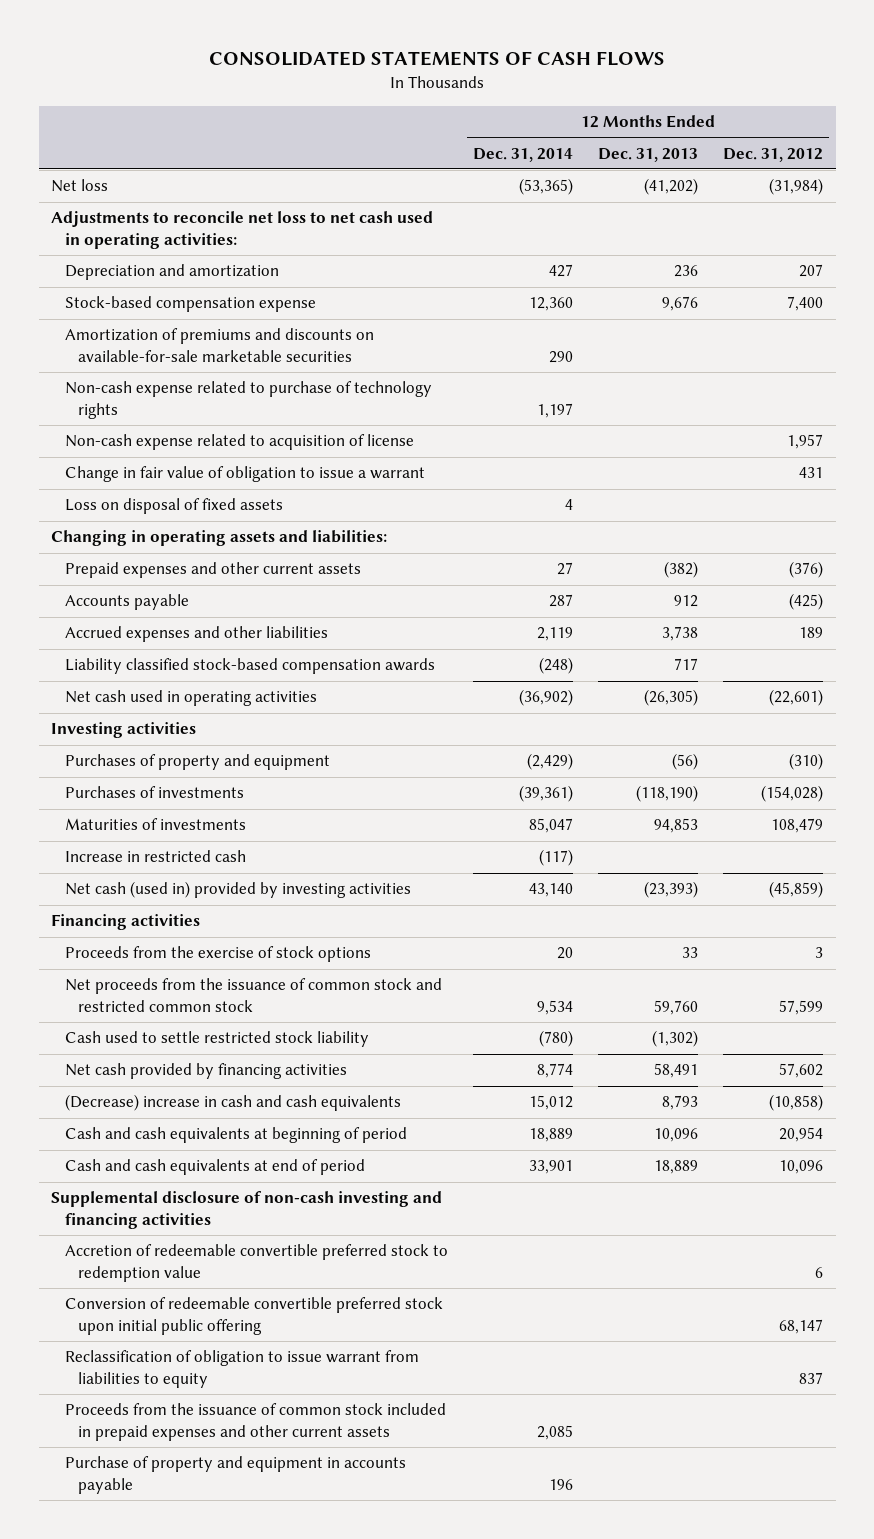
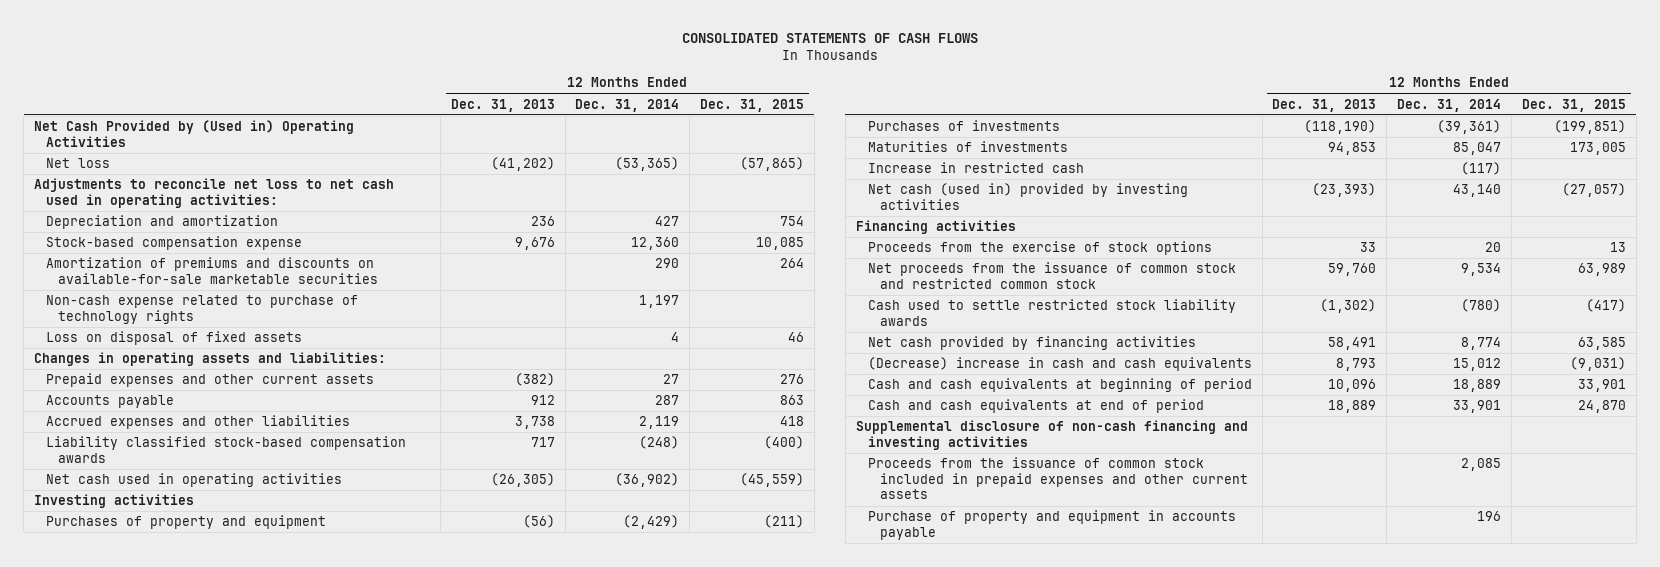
[723,147,824,162] Dec. 31, 2012 -> none
none -> [700,98,805,112] Dec. 31, 2015
none -> [33,120,354,147] Net Cash Provided by (Used in) Operating Activities
[64,434,414,451] Non-cash expense related to acquisition of license -> none
[64,466,425,483] Change in fair value of obligation to issue a warrant -> none
[51,530,388,547] Changing in operating assets and liabilities: -> [33,352,386,367] Changes in operating assets and liabilities:
[64,1031,369,1048] Cash used to settle restricted stock liability -> [867,299,1236,326] Cash used to settle restricted stock liability awards
[64,1244,448,1283] Accretion of redeemable convertible preferred stock to redemption value -> none
[64,1297,443,1336] Conversion of redeemable convertible preferred stock upon initial public offering -> none
[64,1350,419,1389] Reclassification of obligation to issue warrant from liabilities to equity -> none
[51,1191,443,1230] Supplemental disclosure of non-cash investing and financing activities -> [855,420,1248,450] Supplemental disclosure of non-cash financing and investing activities

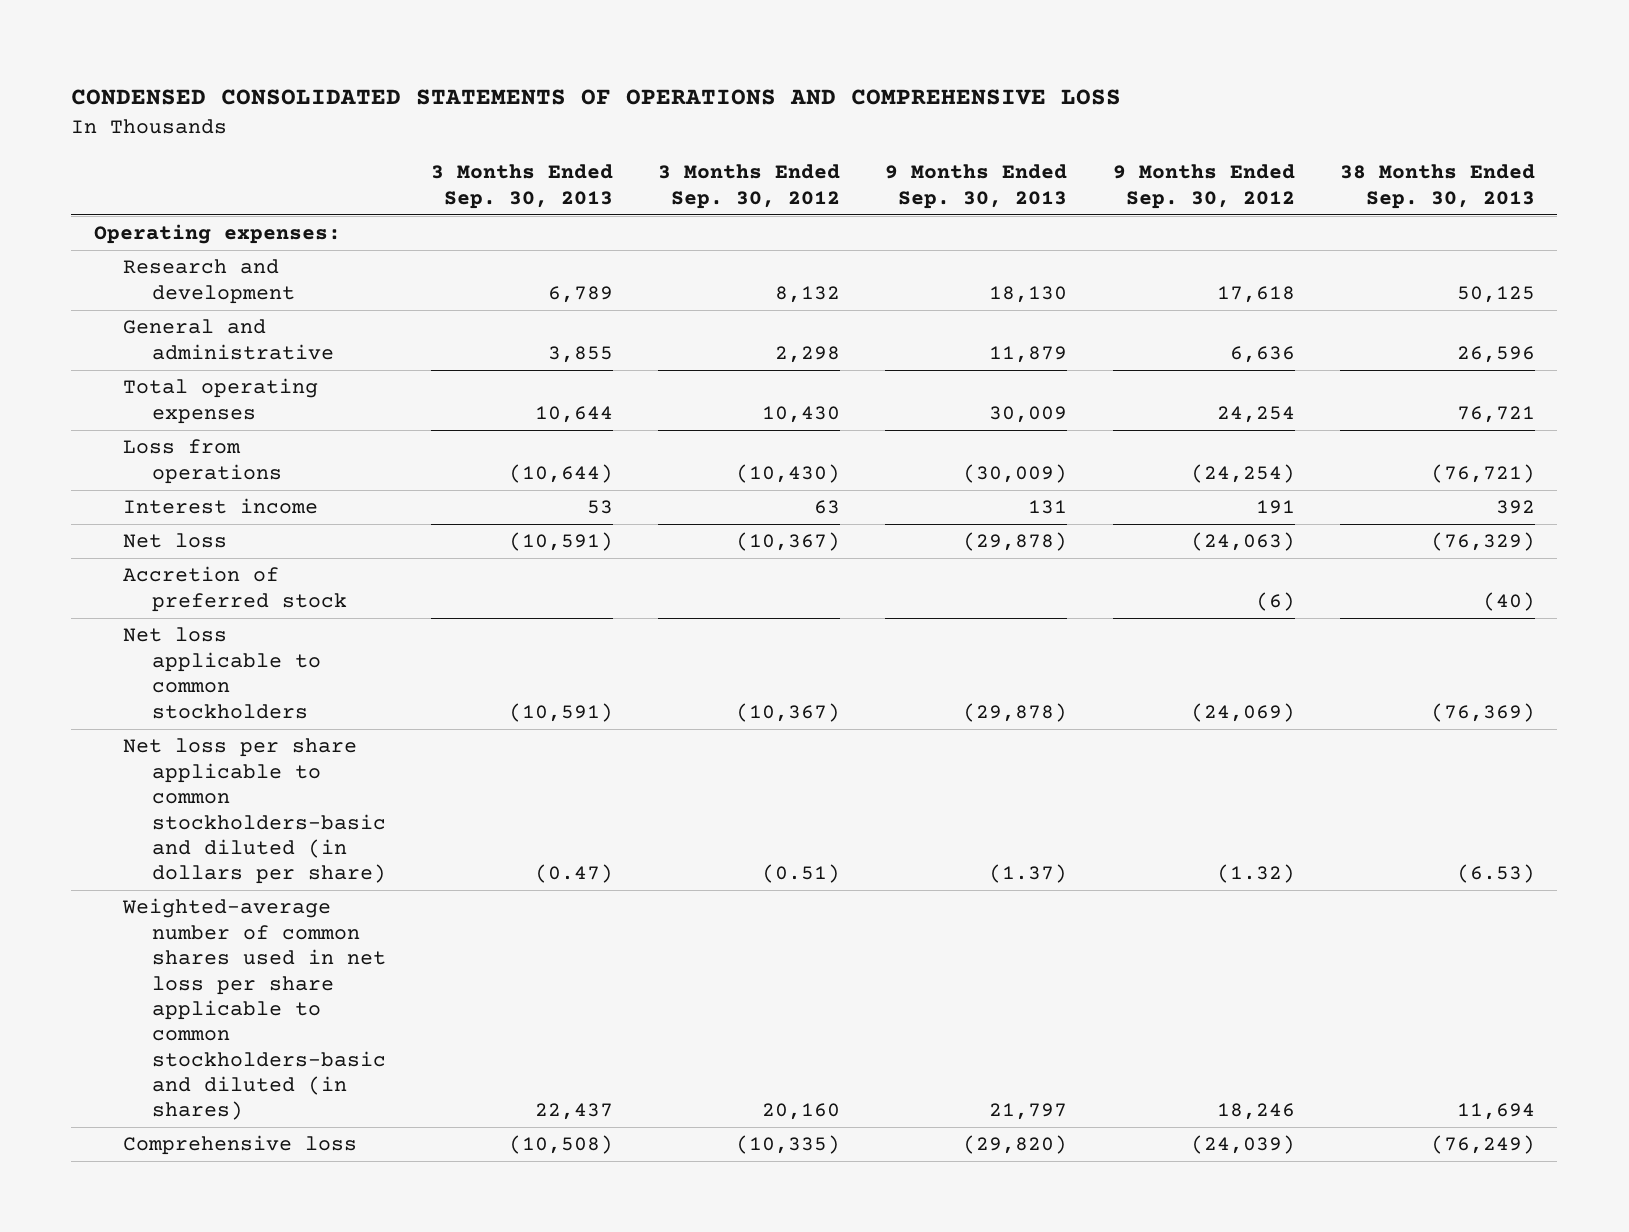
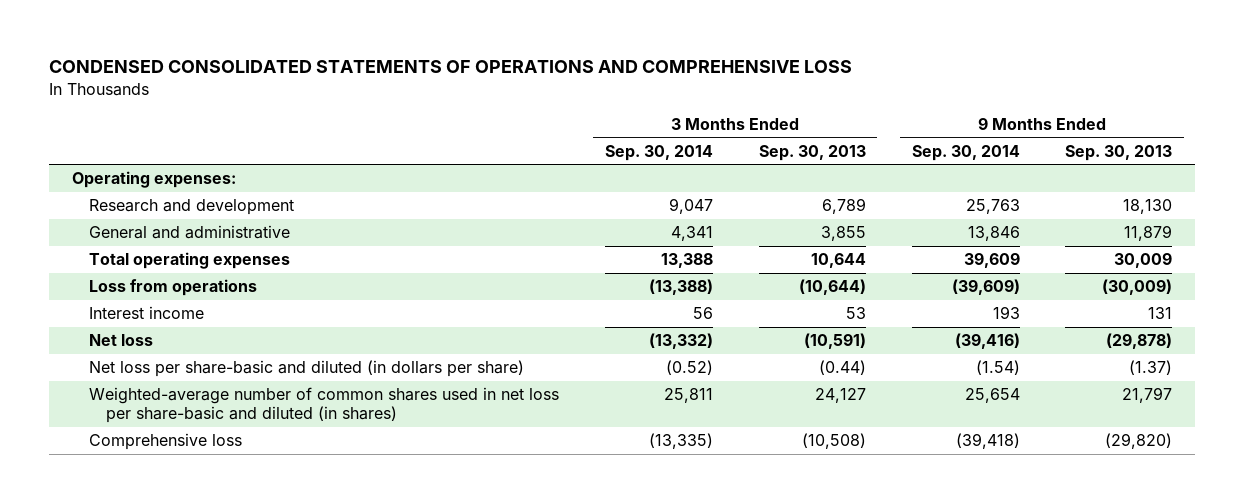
[658,164,841,209] 3 Months Ended Sep. 30, 2012 -> none
[1112,164,1295,209] 9 Months Ended Sep. 30, 2012 -> none
[1339,164,1535,209] 38 Months Ended Sep. 30, 2013 -> none
none -> [604,144,713,161] Sep. 30, 2014
none -> [911,144,1020,161] Sep. 30, 2014
[122,566,347,612] Accretion of preferred stock -> none
[122,627,321,719] Net loss applicable to common stockholders -> none
[122,738,386,885] Net loss per share applicable to common stockholders-basic and diluted (in dollars per share) -> [88,360,524,378] Net loss per share-basic and diluted (in dollars per share)
[534,864,613,884] (0.47) -> [818,360,866,376] (0.44)
[121,898,386,1121] Weighted-average number of common shares used in net loss per share applicable to common stockholders-basic and diluted (in shares) -> [88,387,559,424] Weighted-average number of common shares used in net loss per share-basic and diluted (in shares)
[534,1103,613,1121] 22,437 -> [814,388,866,404] 24,127

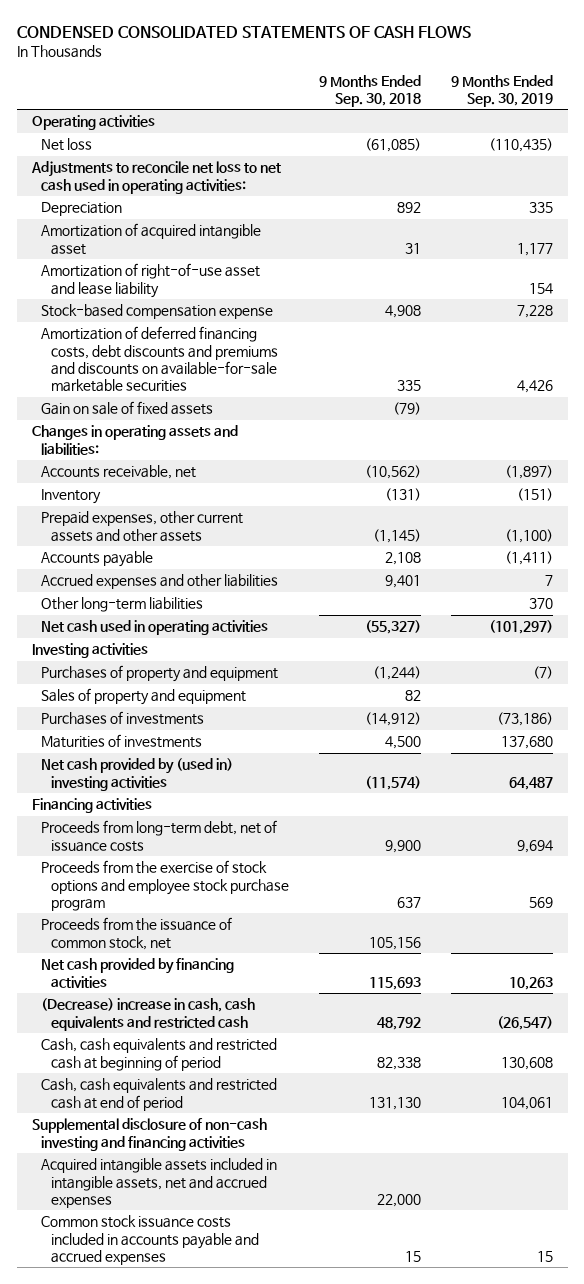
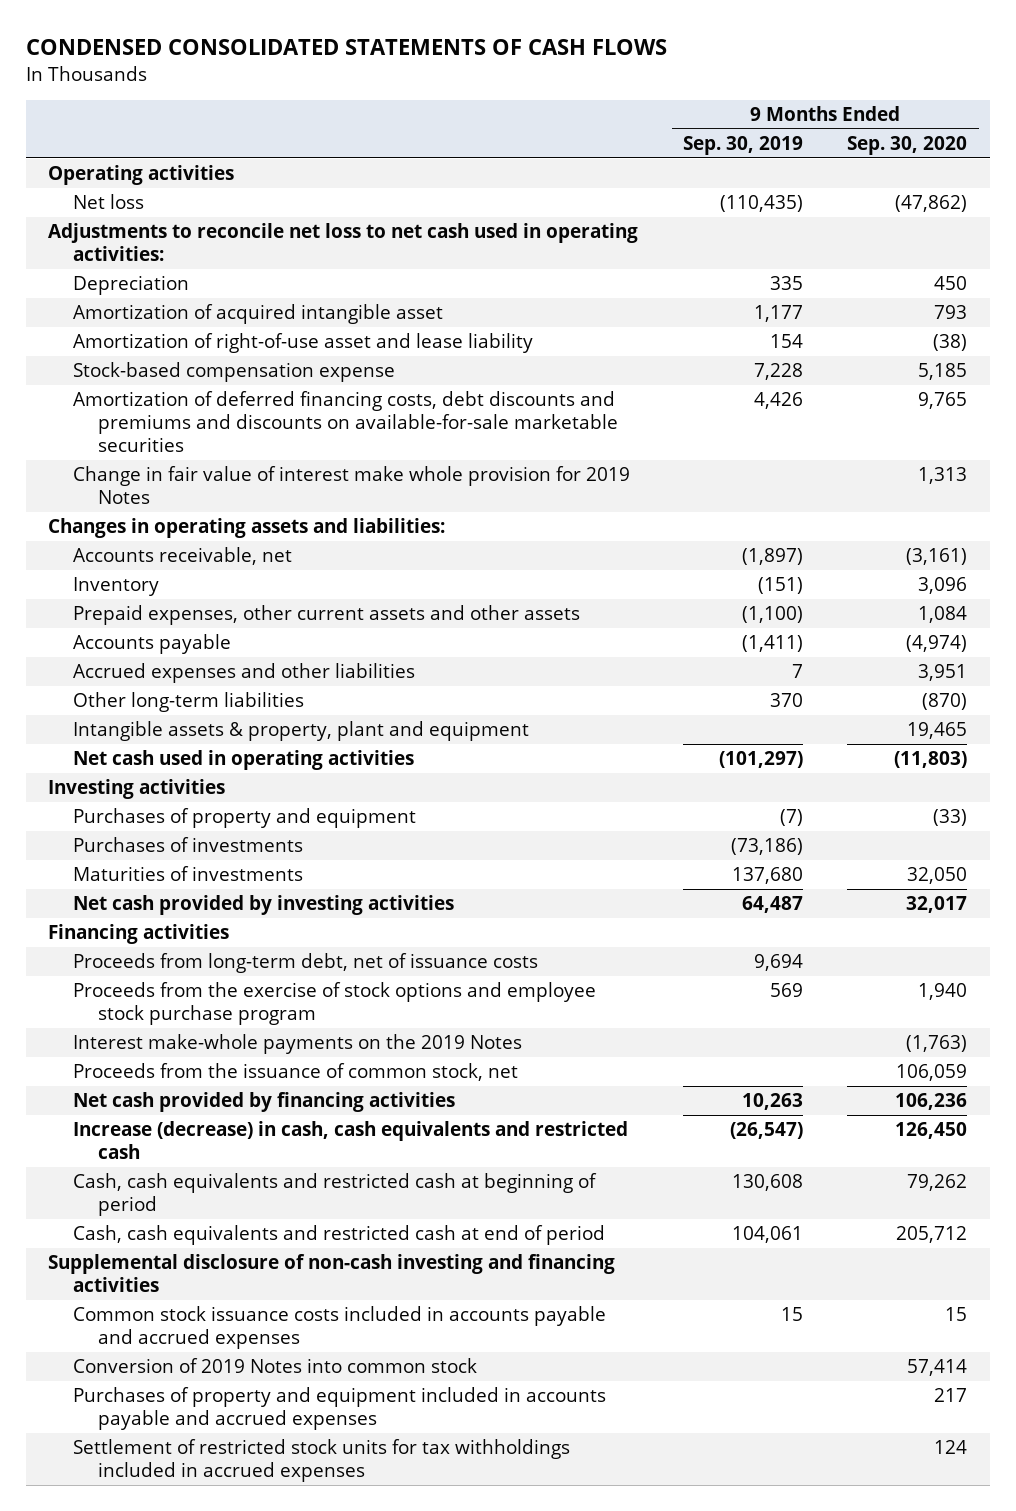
[318,74,421,107] 9 Months Ended Sep. 30, 2018 -> none
none -> [847,136,968,156] Sep. 30, 2020
[41,401,214,416] Gain on sale of fixed assets -> none
none -> [73,466,631,505] Change in fair value of interest make whole provision for 2019 Notes
none -> [73,721,530,742] Intangible assets & property, plant and equipment
[41,688,247,706] Sales of property and equipment -> none
[41,758,234,791] Net cash provided by (used in) investing activities -> [73,895,455,916] Net cash provided by investing activities
none -> [73,1034,523,1055] Interest make-whole payments on the 2019 Notes
[41,998,256,1031] (Decrease) increase in cash, cash equivalents and restricted cash -> [73,1121,629,1160] Increase (decrease) in cash, cash equivalents and restricted cash
[41,1158,278,1208] Acquired intangible assets included in intangible assets, net and accrued expenses -> none
none -> [73,1358,478,1374] Conversion of 2019 Notes into common stock
none -> [73,1387,607,1431] Purchases of property and equipment included in accounts payable and accrued expenses
none -> [73,1439,571,1483] Settlement of restricted stock units for tax withholdings included in accrued expenses

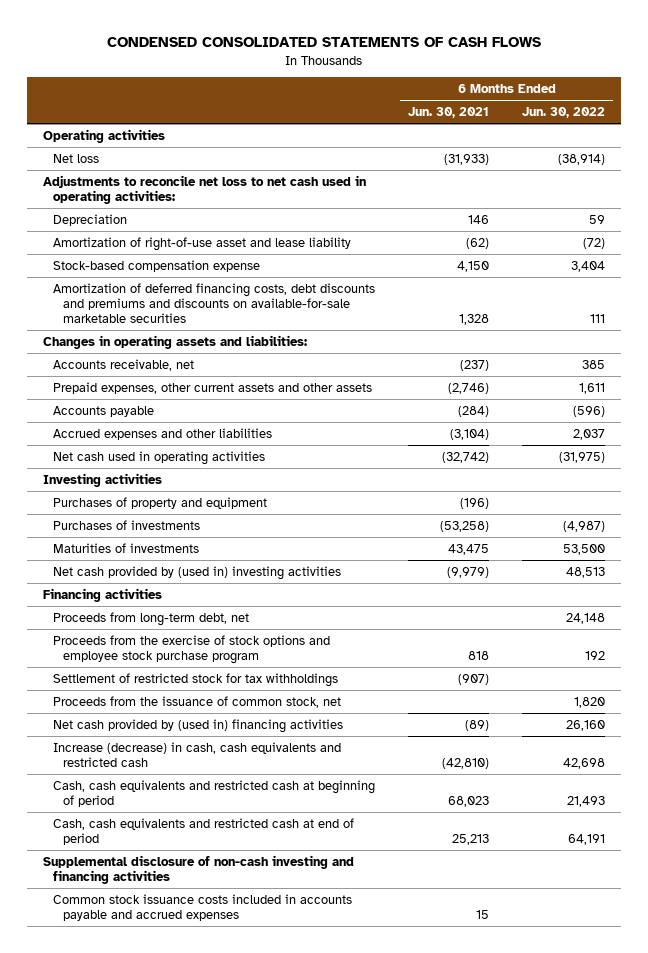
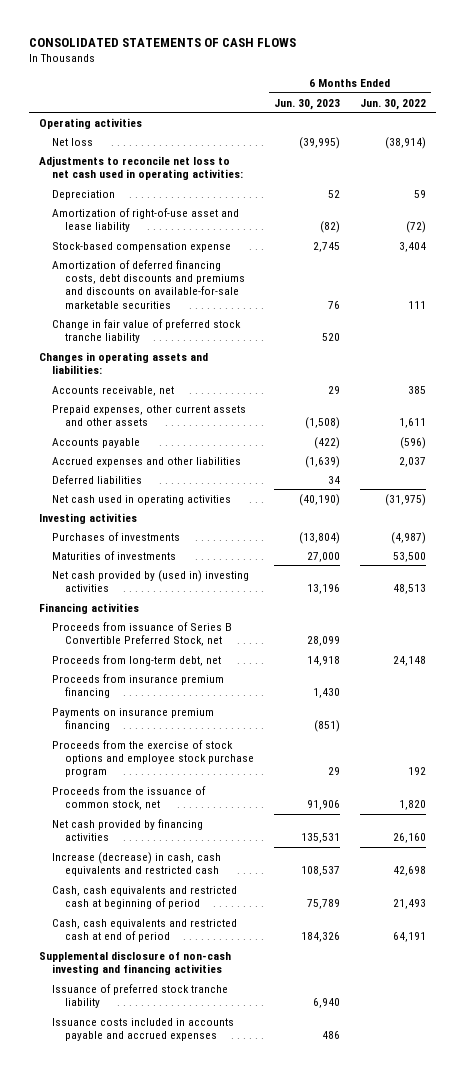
[107,37,542,48] CONDENSED CONSOLIDATED STATEMENTS OF CASH FLOWS -> [29,37,297,47] CONSOLIDATED STATEMENTS OF CASH FLOWS
[408,107,490,119] Jun. 30, 2021 -> none
none -> [273,98,340,110] Jun. 30, 2023
none -> [51,318,241,344] Change in fair value of preferred stock tranche liability
none -> [51,474,142,484] Deferred liabilities
[53,496,268,509] Purchases of property and equipment -> none
none -> [51,621,232,647] Proceeds from issuance of Series B Convertible Preferred Stock, net
none -> [51,673,224,699] Proceeds from insurance premium financing
none -> [51,707,214,732] Payments on insurance premium financing
[53,672,339,687] Settlement of restricted stock for tax withholdings -> none
[53,718,344,733] Net cash provided by (used in) financing activities -> [51,818,203,842] Net cash provided by financing activities
none -> [51,983,228,1009] Issuance of preferred stock tranche liability
[53,893,353,922] Common stock issuance costs included in accounts payable and accrued expenses -> [51,1017,234,1042] Issuance costs included in accounts payable and accrued expenses

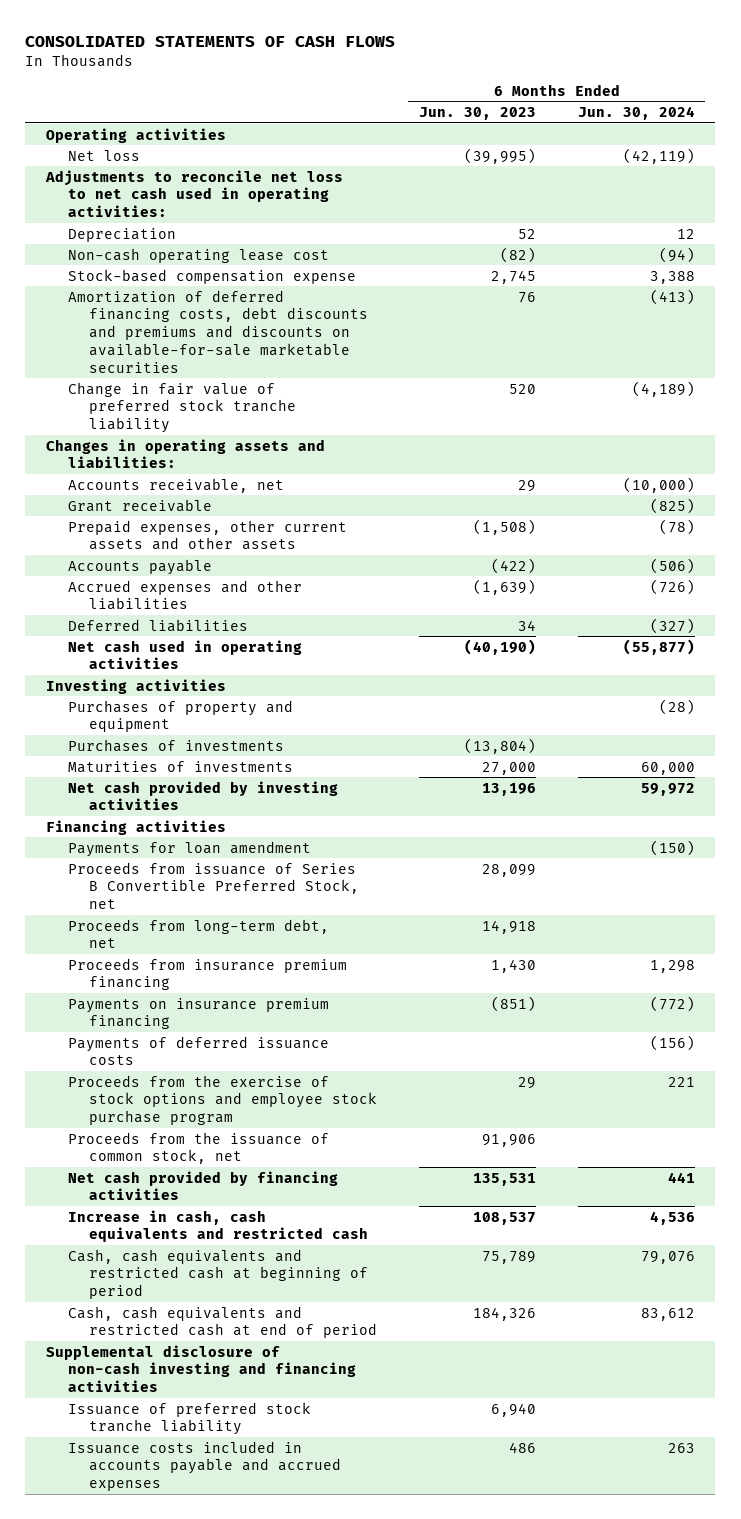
[359,98,426,110] Jun. 30, 2022 -> none
none -> [577,106,695,121] Jun. 30, 2024
[51,207,239,233] Amortization of right-of-use asset and lease liability -> none
none -> [67,247,329,263] Non-cash operating lease cost
none -> [67,498,212,512] Grant receivable
none -> [67,699,293,733] Purchases of property and equipment
[51,569,249,593] Net cash provided by (used in) investing activities -> [67,780,338,811] Net cash provided by investing activities
none -> [67,840,311,857] Payments for loan amendment
none -> [67,1035,329,1066] Payments of deferred issuance costs
[51,851,221,877] Increase (decrease) in cash, cash equivalents and restricted cash -> [67,1209,369,1243] Increase in cash, cash equivalents and restricted cash

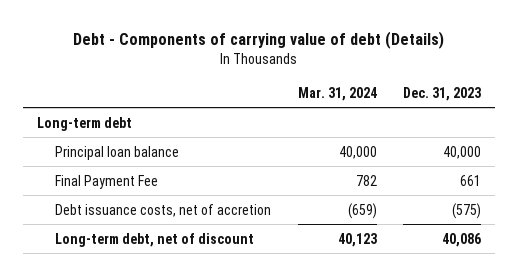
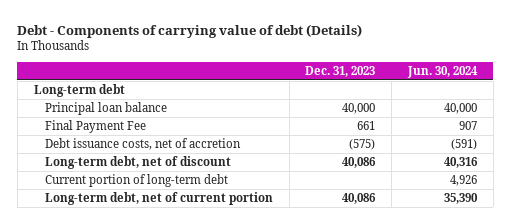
[297,86,377,101] Mar. 31, 2024 -> none
none -> [407,65,479,78] Jun. 30, 2024
none -> [44,174,228,188] Current portion of long-term debt
none -> [44,192,273,206] Long-term debt, net of current portion

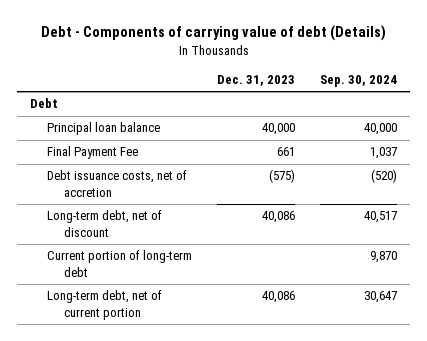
[407,65,479,78] Jun. 30, 2024 -> none
none -> [320,74,398,87] Sep. 30, 2024
[33,84,125,98] Long-term debt -> [29,98,58,109] Debt

